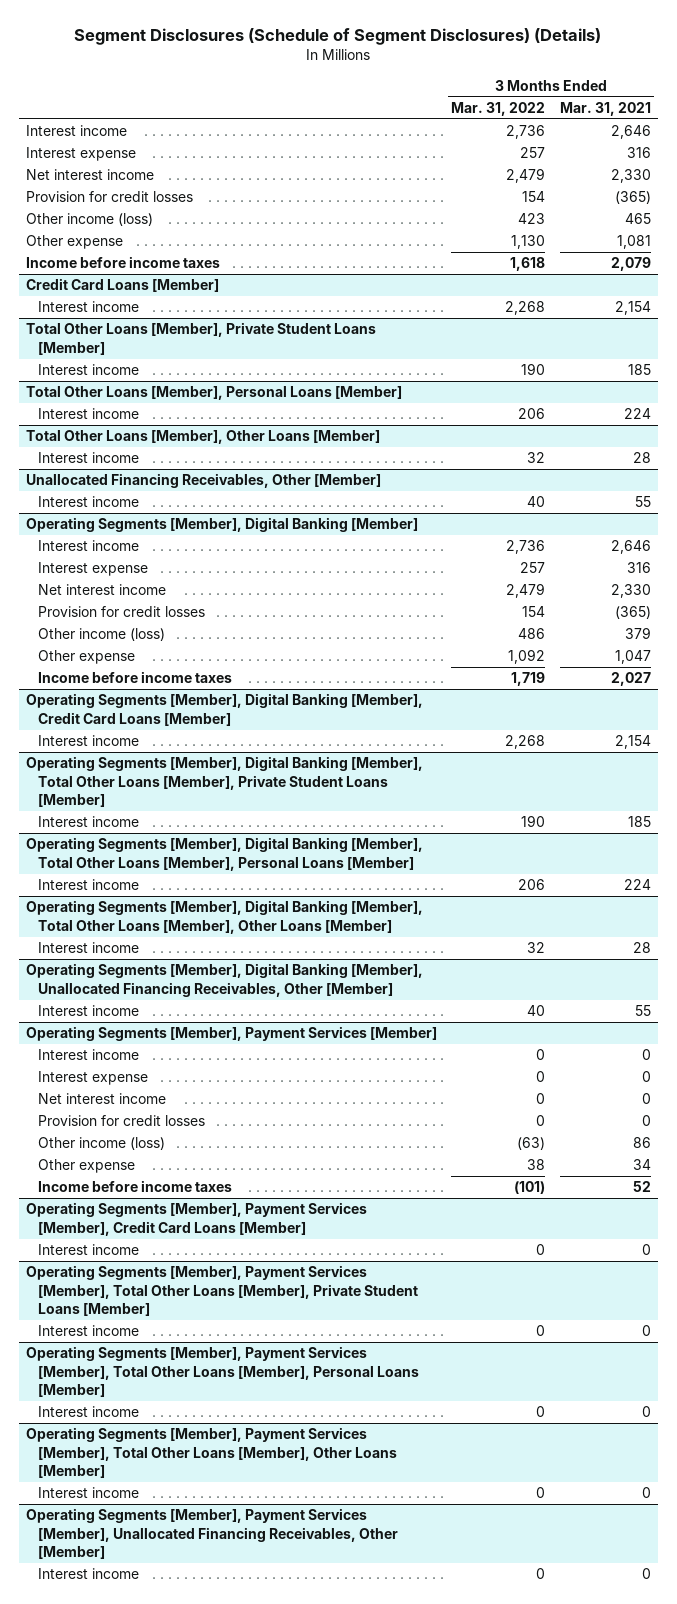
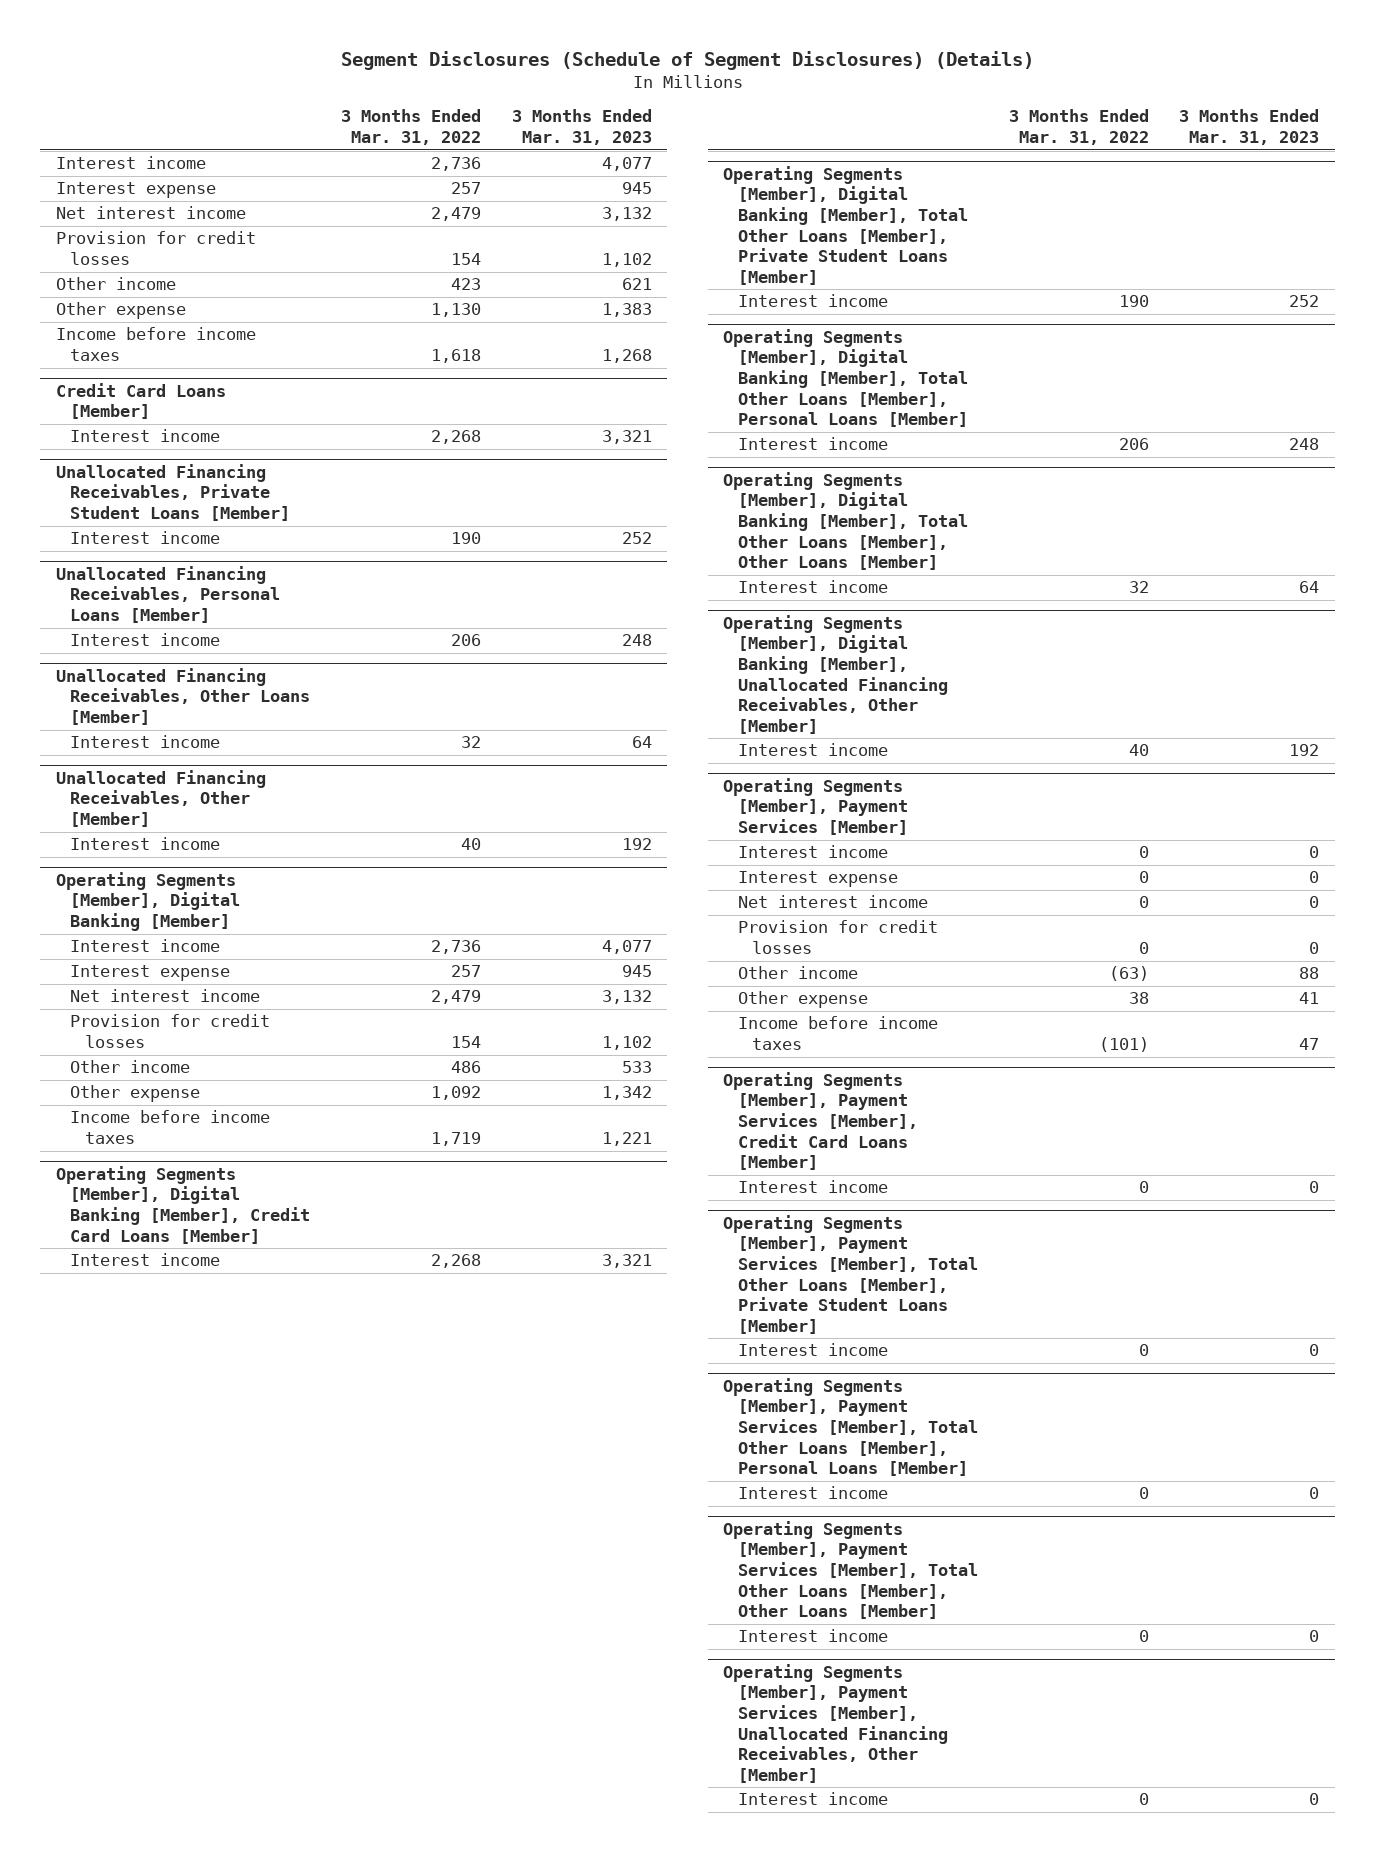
[559,101,651,116] Mar. 31, 2021 -> none
none -> [511,109,652,146] 3 Months Ended Mar. 31, 2023
[26,213,154,227] Other income (loss) -> [55,277,176,291] Other income
[26,322,377,355] Total Other Loans [Member], Private Student Loans [Member] -> none
none -> [55,463,291,521] Unallocated Financing Receivables, Private Student Loans [Member]
[26,386,403,401] Total Other Loans [Member], Personal Loans [Member] -> none
none -> [55,565,281,623] Unallocated Financing Receivables, Personal Loans [Member]
[26,430,381,445] Total Other Loans [Member], Other Loans [Member] -> none
none -> [55,667,311,725] Unallocated Financing Receivables, Other Loans [Member]
[37,628,165,642] Other income (loss) -> [70,1060,191,1074] Other income
[37,1137,165,1151] Other income (loss) -> [737,966,858,980] Other income

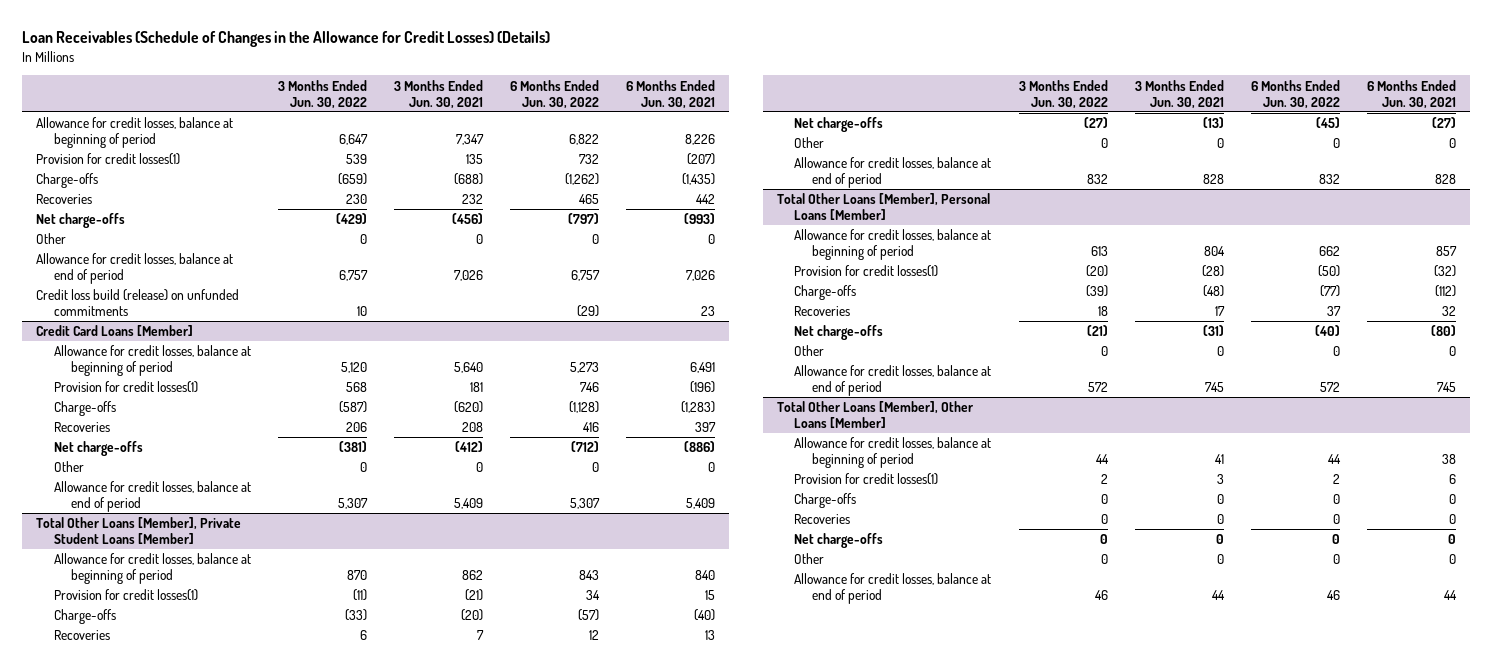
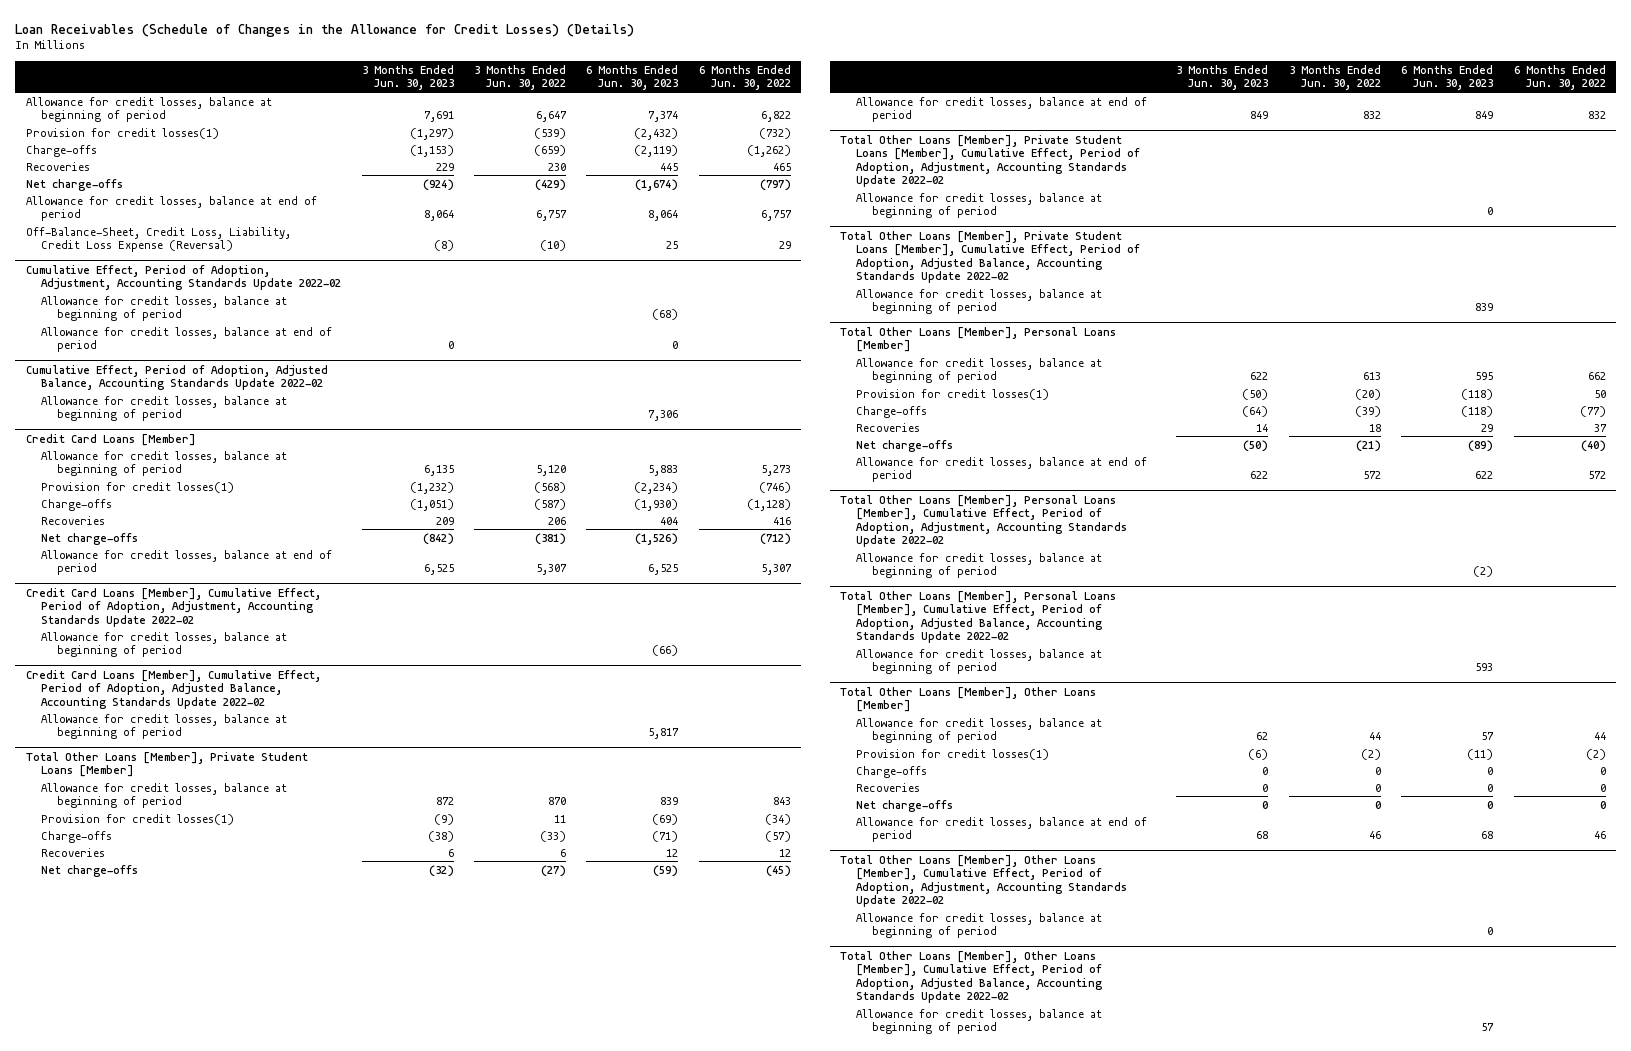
[394,79,484,109] 3 Months Ended Jun. 30, 2021 -> none
[626,79,716,109] 6 Months Ended Jun. 30, 2021 -> none
none -> [361,64,454,91] 3 Months Ended Jun. 30, 2023
none -> [586,64,679,91] 6 Months Ended Jun. 30, 2023
[345,154,367,165] 539 -> [533,127,566,139] (539)
[579,154,600,165] 732 -> [758,127,791,139] (732)
[35,233,66,245] Other -> none
[35,289,239,317] Credit loss build (release) on unfunded commitments -> none
none -> [25,226,291,253] Off-Balance-Sheet, Credit Loss, Liability, Credit Loss Expense (Reversal)
none -> [25,264,342,291] Cumulative Effect, Period of Adoption, Adjustment, Accounting Standards Update 2022-02
none -> [41,295,288,322] Allowance for credit losses, balance at beginning of period
none -> [41,326,333,353] Allowance for credit losses, balance at end of period
none -> [25,364,328,391] Cumulative Effect, Period of Adoption, Adjusted Balance, Accounting Standards Update 2022-02
none -> [41,395,288,422] Allowance for credit losses, balance at beginning of period
[345,382,367,393] 568 -> [533,481,566,493] (568)
[580,382,600,393] 746 -> [758,481,791,493] (746)
[53,461,84,473] Other -> none
none -> [25,587,321,627] Credit Card Loans [Member], Cumulative Effect, Period of Adoption, Adjustment, Accounting Standards Update 2022-02
none -> [41,631,288,658] Allowance for credit losses, balance at beginning of period
none -> [25,669,321,709] Credit Card Loans [Member], Cumulative Effect, Period of Adoption, Adjusted Balance, Accounting Standards Update 2022-02
none -> [41,713,288,740] Allowance for credit losses, balance at beginning of period
[352,589,367,602] (11) -> [553,814,566,823] 11
[586,590,601,601] 34 -> [764,813,791,825] (34)
[794,137,825,149] Other -> none
none -> [840,134,1141,188] Total Other Loans [Member], Private Student Loans [Member], Cumulative Effect, Period of Adoption, Adjustment, Accounting Standards Update 2022-02
none -> [856,192,1103,219] Allowance for credit losses, balance at beginning of period
none -> [840,230,1141,284] Total Other Loans [Member], Private Student Loans [Member], Cumulative Effect, Period of Adoption, Adjusted Balance, Accounting Standards Update 2022-02
none -> [856,288,1103,315] Allowance for credit losses, balance at beginning of period
[1318,265,1341,278] (50) -> [1593,389,1606,398] 50
[794,345,825,357] Other -> none
none -> [840,494,1128,548] Total Other Loans [Member], Personal Loans [Member], Cumulative Effect, Period of Adoption, Adjustment, Accounting Standards Update 2022-02
none -> [856,552,1103,579] Allowance for credit losses, balance at beginning of period
none -> [840,590,1117,644] Total Other Loans [Member], Personal Loans [Member], Cumulative Effect, Period of Adoption, Adjusted Balance, Accounting Standards Update 2022-02
none -> [856,648,1103,675] Allowance for credit losses, balance at beginning of period
[1100,474,1108,485] 2 -> [1360,748,1381,760] (2)
[1333,474,1341,485] 2 -> [1585,748,1606,760] (2)
[794,553,825,565] Other -> none
none -> [840,854,1128,908] Total Other Loans [Member], Other Loans [Member], Cumulative Effect, Period of Adoption, Adjustment, Accounting Standards Update 2022-02
none -> [856,912,1103,939] Allowance for credit losses, balance at beginning of period
none -> [840,950,1103,1004] Total Other Loans [Member], Other Loans [Member], Cumulative Effect, Period of Adoption, Adjusted Balance, Accounting Standards Update 2022-02
none -> [856,1008,1103,1035] Allowance for credit losses, balance at beginning of period

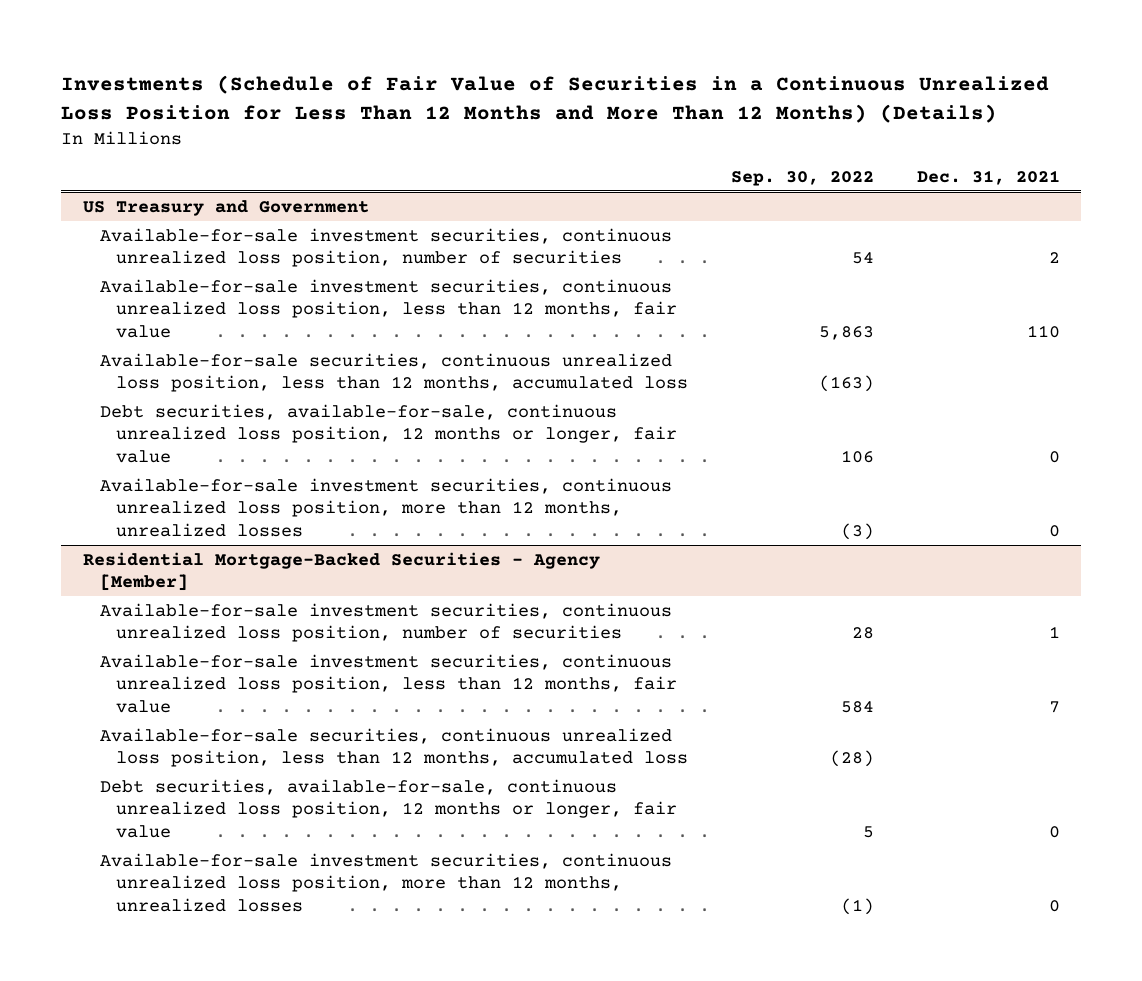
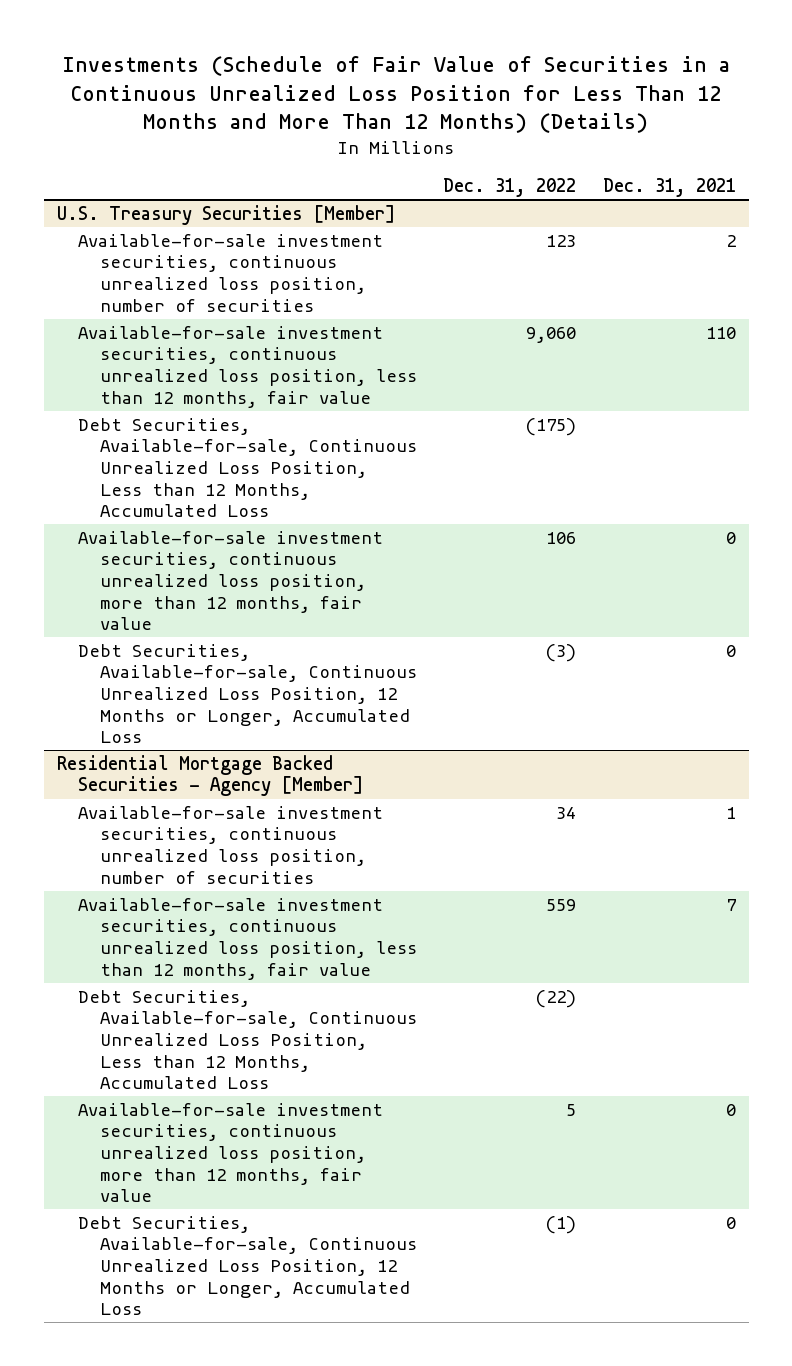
[730,170,874,186] Sep. 30, 2022 -> none
none -> [443,178,577,198] Dec. 31, 2022
[82,199,369,216] US Treasury and Government -> none
none -> [56,204,395,225] U.S. Treasury Securities [Member]
[99,352,689,393] Available-for-sale securities, continuous unrealized loss position, less than 12 months, accumulated loss -> [78,417,418,518] Debt Securities, Available-for-sale, Continuous Unrealized Loss Position, Less than 12 Months, Accumulated Loss
[99,403,678,464] Debt securities, available-for-sale, continuous unrealized loss position, 12 months or longer, fair value -> [78,530,384,631] Available-for-sale investment securities, continuous unrealized loss position, more than 12 months, fair value
[99,477,672,538] Available-for-sale investment securities, continuous unrealized loss position, more than 12 months, unrealized losses -> [78,643,418,744] Debt Securities, Available-for-sale, Continuous Unrealized Loss Position, 12 Months or Longer, Accumulated Loss
[82,551,600,592] Residential Mortgage-Backed Securities - Agency [Member] -> [56,754,364,797] Residential Mortgage Backed Securities - Agency [Member]
[99,727,689,768] Available-for-sale securities, continuous unrealized loss position, less than 12 months, accumulated loss -> [78,989,418,1090] Debt Securities, Available-for-sale, Continuous Unrealized Loss Position, Less than 12 Months, Accumulated Loss
[99,778,678,839] Debt securities, available-for-sale, continuous unrealized loss position, 12 months or longer, fair value -> [78,1102,384,1203] Available-for-sale investment securities, continuous unrealized loss position, more than 12 months, fair value
[99,852,672,913] Available-for-sale investment securities, continuous unrealized loss position, more than 12 months, unrealized losses -> [78,1215,418,1316] Debt Securities, Available-for-sale, Continuous Unrealized Loss Position, 12 Months or Longer, Accumulated Loss

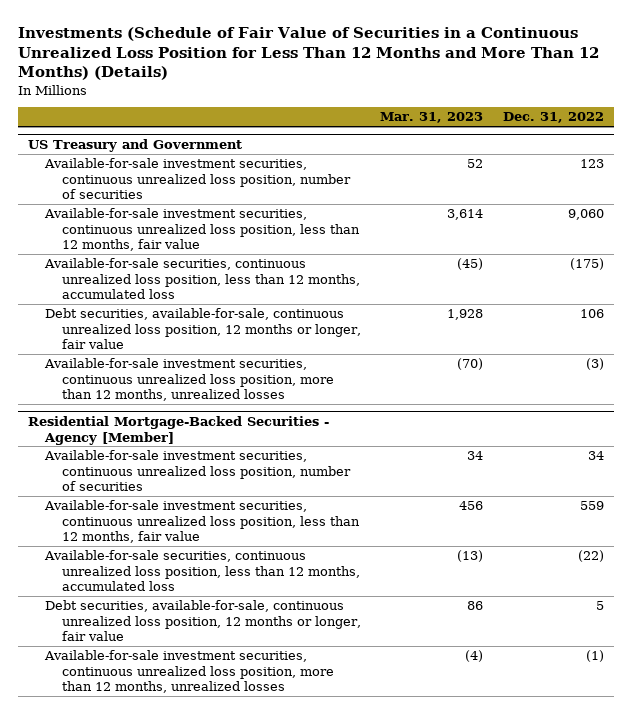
[602,178,736,198] Dec. 31, 2021 -> none
none -> [380,112,484,124] Mar. 31, 2023
[56,204,395,225] U.S. Treasury Securities [Member] -> none
none -> [28,138,243,152] US Treasury and Government
[78,417,418,518] Debt Securities, Available-for-sale, Continuous Unrealized Loss Position, Less than 12 Months, Accumulated Loss -> [44,258,360,300] Available-for-sale securities, continuous unrealized loss position, less than 12 months, accumulated loss
[78,530,384,631] Available-for-sale investment securities, continuous unrealized loss position, more than 12 months, fair value -> [45,308,361,350] Debt securities, available-for-sale, continuous unrealized loss position, 12 months or longer, fair value
[78,643,418,744] Debt Securities, Available-for-sale, Continuous Unrealized Loss Position, 12 Months or Longer, Accumulated Loss -> [44,358,334,402] Available-for-sale investment securities, continuous unrealized loss position, more than 12 months, unrealized losses
[56,754,364,797] Residential Mortgage Backed Securities - Agency [Member] -> [28,415,330,445] Residential Mortgage-Backed Securities - Agency [Member]
[78,989,418,1090] Debt Securities, Available-for-sale, Continuous Unrealized Loss Position, Less than 12 Months, Accumulated Loss -> [44,550,360,592] Available-for-sale securities, continuous unrealized loss position, less than 12 months, accumulated loss
[78,1102,384,1203] Available-for-sale investment securities, continuous unrealized loss position, more than 12 months, fair value -> [45,600,361,642] Debt securities, available-for-sale, continuous unrealized loss position, 12 months or longer, fair value
[78,1215,418,1316] Debt Securities, Available-for-sale, Continuous Unrealized Loss Position, 12 Months or Longer, Accumulated Loss -> [44,650,334,694] Available-for-sale investment securities, continuous unrealized loss position, more than 12 months, unrealized losses

